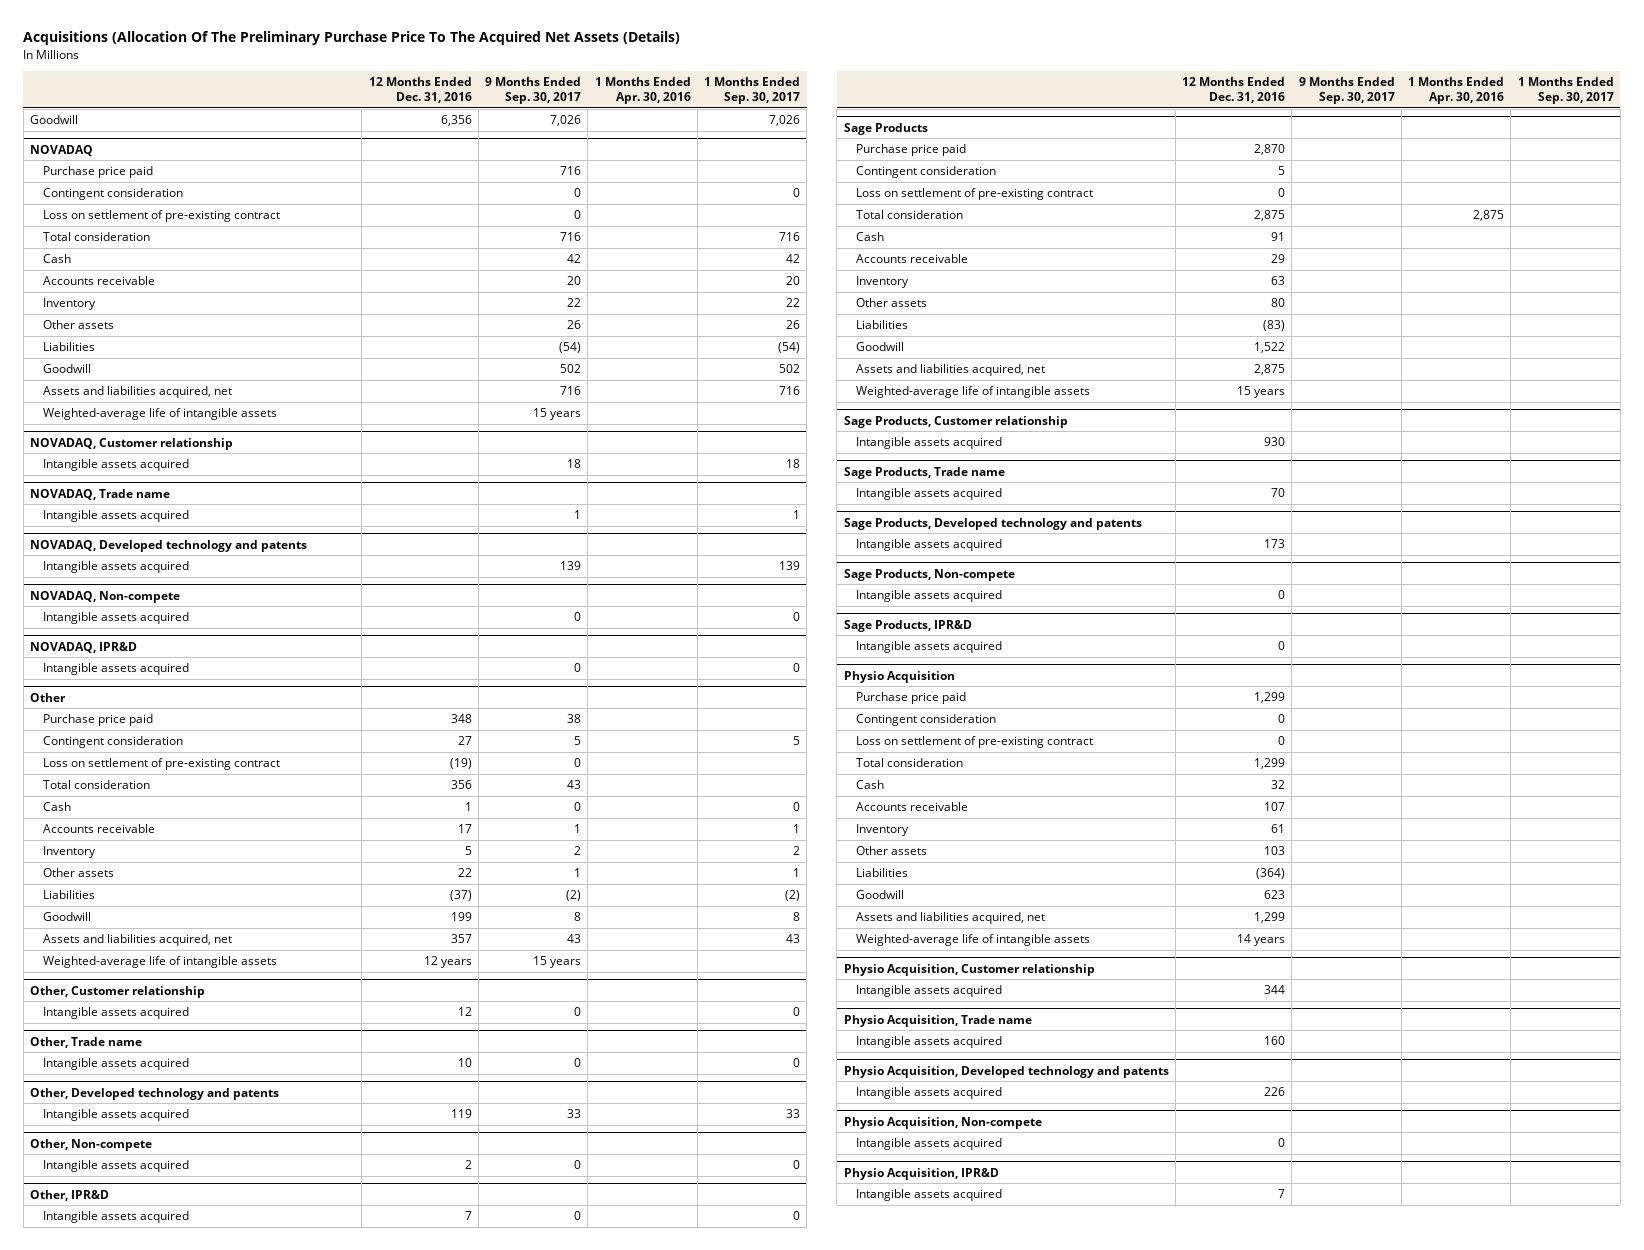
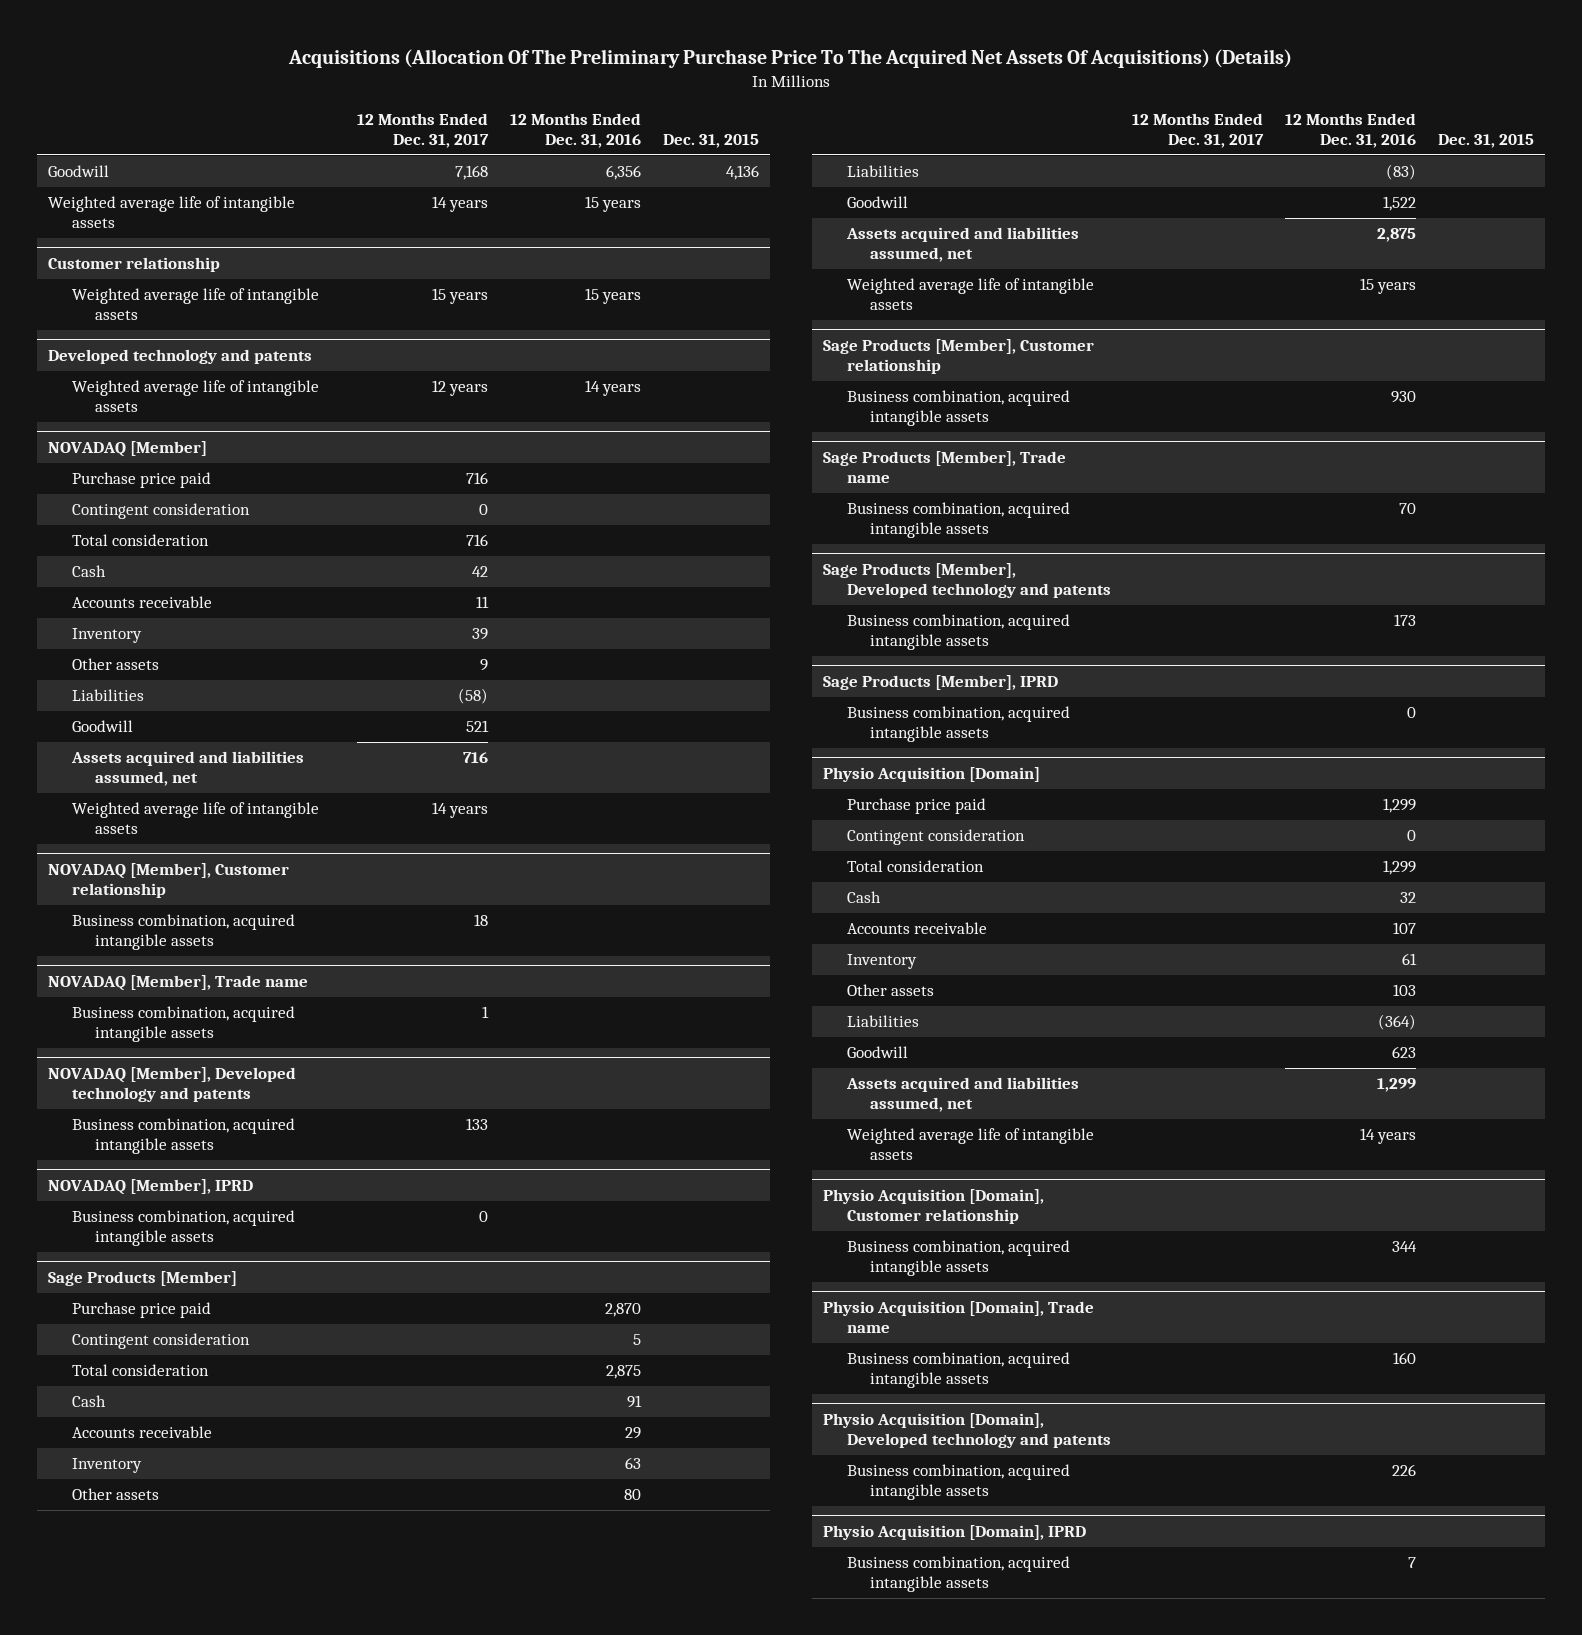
[23,31,681,46] Acquisitions (Allocation Of The Preliminary Purchase Price To The Acquired Net Assets (Details) -> [288,48,1293,68] Acquisitions (Allocation Of The Preliminary Purchase Price To The Acquired Net Assets Of Acquisitions) (Details)
[485,76,582,105] 9 Months Ended Sep. 30, 2017 -> none
[594,76,691,105] 1 Months Ended Apr. 30, 2016 -> none
[704,76,801,105] 1 Months Ended Sep. 30, 2017 -> none
none -> [357,113,490,149] 12 Months Ended Dec. 31, 2017
none -> [662,134,759,149] Dec. 31, 2015
none -> [48,196,296,229] Weighted average life of intangible assets
none -> [48,257,221,273] Customer relationship
none -> [71,288,319,321] Weighted average life of intangible assets
none -> [48,349,313,365] Developed technology and patents
none -> [71,380,319,413] Weighted average life of intangible assets
[30,144,94,156] NOVADAQ -> [48,441,208,458] NOVADAQ [Member]
[42,210,280,223] Loss on settlement of pre-existing contract -> none
[30,590,181,603] NOVADAQ, Non-compete -> none
[30,641,138,653] NOVADAQ, IPR&D -> none
[42,663,189,676] Intangible assets acquired -> none
[30,692,67,702] Other -> none
[42,714,153,727] Purchase price paid -> none
[42,736,183,749] Contingent consideration -> none
[42,758,280,771] Loss on settlement of pre-existing contract -> none
[42,780,150,790] Total consideration -> none
[42,802,71,812] Cash -> none
[42,824,155,834] Accounts receivable -> none
[42,846,96,859] Inventory -> none
[42,868,114,878] Other assets -> none
[42,890,95,900] Liabilities -> none
[42,912,91,922] Goodwill -> none
[42,934,232,947] Assets and liabilities acquired, net -> none
[42,956,277,969] Weighted-average life of intangible assets -> none
[30,985,206,998] Other, Customer relationship -> none
[42,1007,189,1020] Intangible assets acquired -> none
[30,1036,143,1048] Other, Trade name -> none
[42,1058,189,1071] Intangible assets acquired -> none
[30,1087,280,1100] Other, Developed technology and patents -> none
[42,1109,189,1122] Intangible assets acquired -> none
[30,1138,153,1151] Other, Non-compete -> none
[42,1160,189,1173] Intangible assets acquired -> none
[30,1189,110,1201] Other, IPR&D -> none
[42,1211,189,1224] Intangible assets acquired -> none
[42,386,232,399] Assets and liabilities acquired, net -> [70,751,304,787] Assets acquired and liabilities assumed, net
[42,408,277,421] Weighted-average life of intangible assets -> [71,802,319,835] Weighted average life of intangible assets
[30,437,234,450] NOVADAQ, Customer relationship -> [48,863,290,899] NOVADAQ [Member], Customer relationship
[42,459,189,472] Intangible assets acquired -> [71,914,295,951] Business combination, acquired intangible assets
[30,488,171,500] NOVADAQ, Trade name -> [48,975,309,992] NOVADAQ [Member], Trade name
[42,510,189,523] Intangible assets acquired -> [71,1006,295,1043] Business combination, acquired intangible assets
[30,539,308,552] NOVADAQ, Developed technology and patents -> [48,1067,297,1103] NOVADAQ [Member], Developed technology and patents
[42,561,189,574] Intangible assets acquired -> [71,1118,295,1155] Business combination, acquired intangible assets
none -> [48,1179,254,1196] NOVADAQ [Member], IPRD
[42,612,189,625] Intangible assets acquired -> [71,1210,295,1247] Business combination, acquired intangible assets
[843,122,928,135] Sage Products -> [48,1271,238,1287] Sage Products [Member]
[856,188,1094,201] Loss on settlement of pre-existing contract -> none
[843,568,1015,581] Sage Products, Non-compete -> none
[843,619,972,632] Sage Products, IPR&D -> none
[856,641,1003,654] Intangible assets acquired -> none
[856,364,1046,377] Assets and liabilities acquired, net -> [845,227,1079,263] Assets acquired and liabilities assumed, net
[856,386,1091,399] Weighted-average life of intangible assets -> [846,278,1094,311] Weighted average life of intangible assets
[843,415,1068,428] Sage Products, Customer relationship -> [823,339,1095,375] Sage Products [Member], Customer relationship
[856,437,1003,450] Intangible assets acquired -> [846,390,1070,427] Business combination, acquired intangible assets
[843,466,1005,479] Sage Products, Trade name -> [823,451,1067,484] Sage Products [Member], Trade name
[856,488,1003,501] Intangible assets acquired -> [846,502,1070,539] Business combination, acquired intangible assets
[843,517,1142,530] Sage Products, Developed technology and patents -> [823,563,1111,599] Sage Products [Member], Developed technology and patents
[856,539,1003,552] Intangible assets acquired -> [846,614,1070,651] Business combination, acquired intangible assets
none -> [823,675,1059,691] Sage Products [Member], IPRD
[856,590,1003,603] Intangible assets acquired -> [846,706,1070,743] Business combination, acquired intangible assets
[843,670,955,683] Physio Acquisition -> [823,767,1041,783] Physio Acquisition [Domain]
[856,736,1094,749] Loss on settlement of pre-existing contract -> none
[843,1116,1042,1129] Physio Acquisition, Non-compete -> none
[843,1167,999,1180] Physio Acquisition, IPR&D -> none
[856,1189,1003,1202] Intangible assets acquired -> none
[856,912,1046,925] Assets and liabilities acquired, net -> [845,1077,1079,1113] Assets acquired and liabilities assumed, net
[856,934,1091,947] Weighted-average life of intangible assets -> [846,1128,1094,1161] Weighted average life of intangible assets
[843,963,1095,976] Physio Acquisition, Customer relationship -> [823,1189,1045,1225] Physio Acquisition [Domain], Customer relationship
[856,985,1003,998] Intangible assets acquired -> [846,1240,1070,1277] Business combination, acquired intangible assets
[843,1014,1032,1027] Physio Acquisition, Trade name -> [823,1301,1095,1334] Physio Acquisition [Domain], Trade name
[856,1036,1003,1049] Intangible assets acquired -> [846,1352,1070,1389] Business combination, acquired intangible assets
[843,1065,1169,1078] Physio Acquisition, Developed technology and patents -> [823,1413,1111,1449] Physio Acquisition [Domain], Developed technology and patents
[856,1087,1003,1100] Intangible assets acquired -> [846,1464,1070,1501] Business combination, acquired intangible assets
none -> [823,1525,1087,1541] Physio Acquisition [Domain], IPRD
[856,1138,1003,1151] Intangible assets acquired -> [846,1556,1070,1593] Business combination, acquired intangible assets
[1278,1138,1286,1148] 0 -> [1408,1557,1417,1569] 7

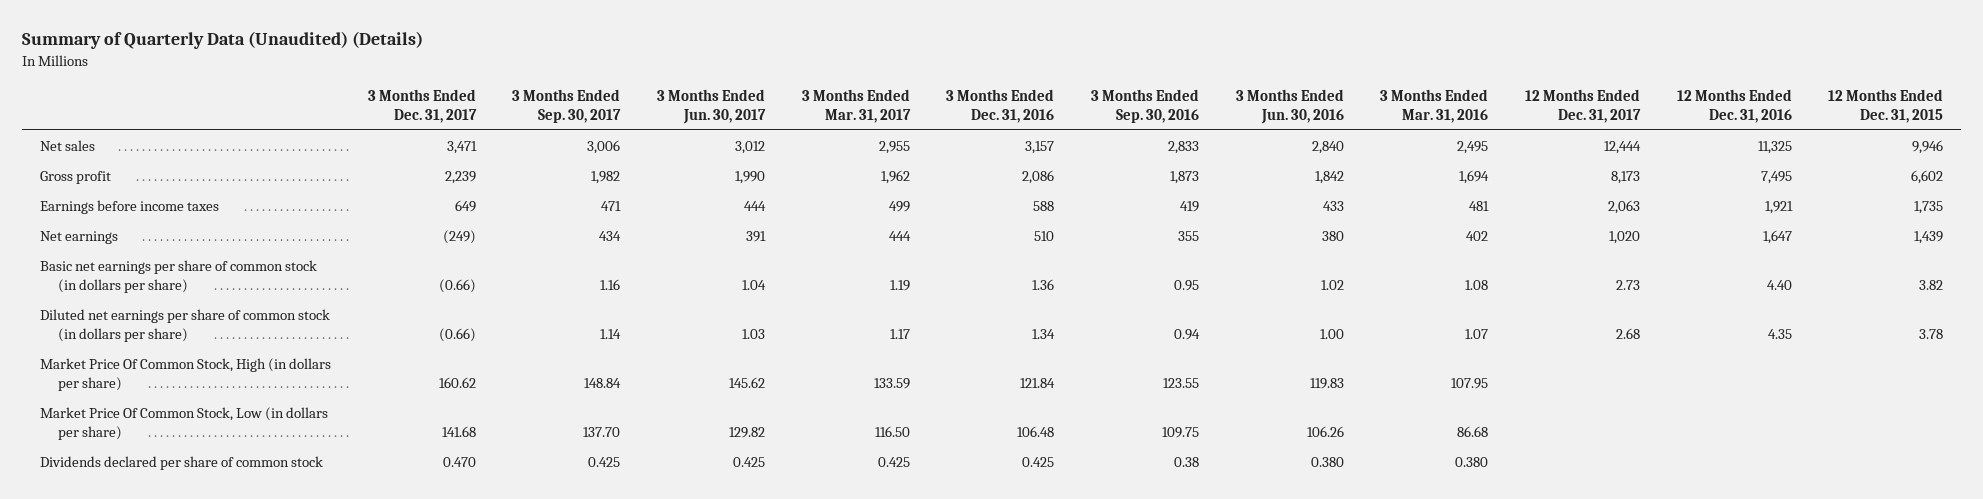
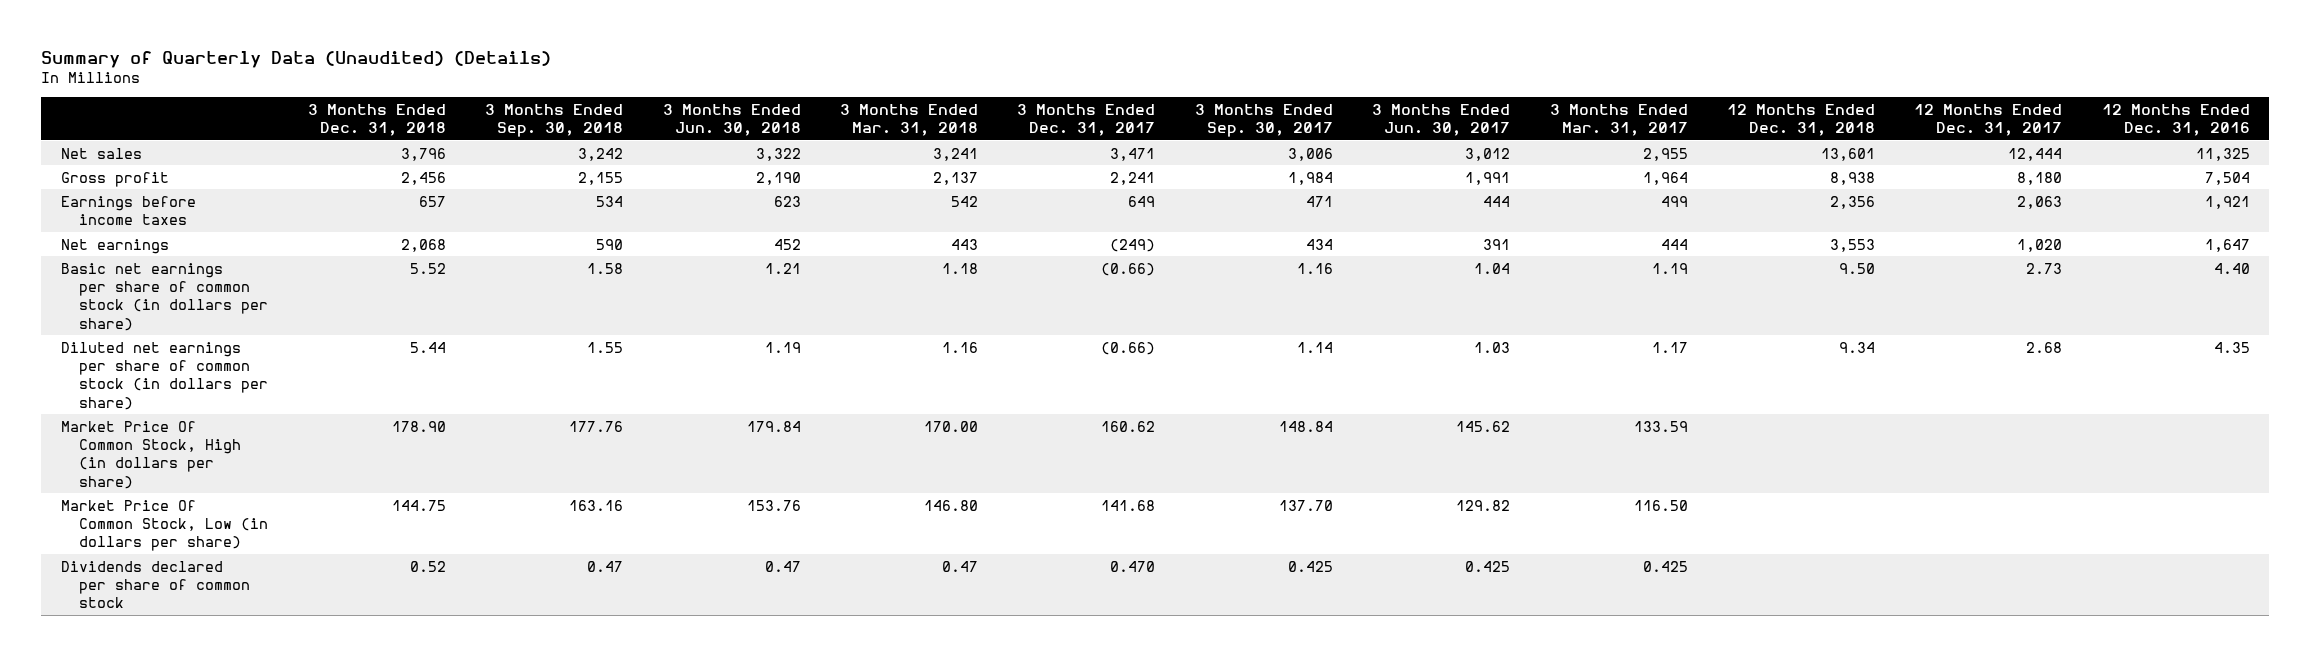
[946,88,1055,123] 3 Months Ended Dec. 31, 2016 -> none
[1090,88,1199,123] 3 Months Ended Sep. 30, 2016 -> none
[1235,88,1344,124] 3 Months Ended Jun. 30, 2016 -> none
[1380,88,1489,123] 3 Months Ended Mar. 31, 2016 -> none
[1828,88,1944,123] 12 Months Ended Dec. 31, 2015 -> none
none -> [307,103,446,137] 3 Months Ended Dec. 31, 2018
none -> [485,103,624,138] 3 Months Ended Sep. 30, 2018
none -> [662,103,801,137] 3 Months Ended Jun. 30, 2018
none -> [839,103,978,137] 3 Months Ended Mar. 31, 2018
none -> [1726,103,1875,137] 12 Months Ended Dec. 31, 2018
[444,171,476,185] 2,239 -> [1110,171,1156,185] 2,241
[591,171,621,185] 1,982 -> [1287,171,1333,185] 1,984
[734,171,765,185] 1,990 -> [1465,171,1511,185] 1,991
[880,170,910,185] 1,962 -> [1642,171,1688,185] 1,964
[1610,171,1640,185] 8,173 -> [2017,171,2063,185] 8,180
[1760,171,1792,185] 7,495 -> [2204,171,2250,185] 7,504

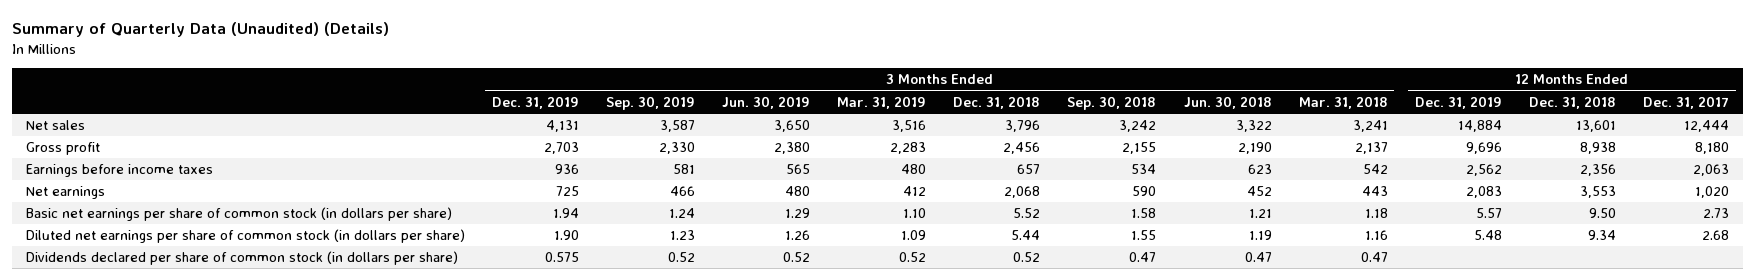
[1017,103,1156,137] 3 Months Ended Dec. 31, 2017 -> none
[1194,103,1333,138] 3 Months Ended Sep. 30, 2017 -> none
[1372,103,1511,137] 3 Months Ended Jun. 30, 2017 -> none
[1549,103,1688,137] 3 Months Ended Mar. 31, 2017 -> none
[2101,103,2250,137] 12 Months Ended Dec. 31, 2016 -> none
none -> [491,95,579,109] Dec. 31, 2019
none -> [605,95,695,110] Sep. 30, 2019
none -> [721,95,810,109] Jun. 30, 2019
none -> [837,95,927,109] Mar. 31, 2019
none -> [1414,95,1502,109] Dec. 31, 2019
[61,420,242,489] Market Price Of Common Stock, High (in dollars per share) -> none
[61,499,269,552] Market Price Of Common Stock, Low (in dollars per share) -> none
[61,560,251,609] Dividends declared per share of common stock -> [25,251,458,266] Dividends declared per share of common stock (in dollars per share)

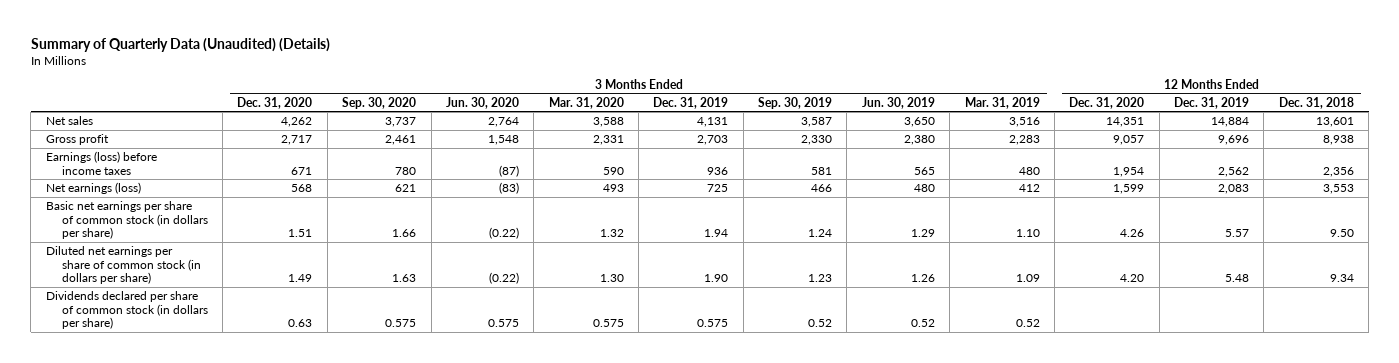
[953,95,1041,109] Dec. 31, 2018 -> none
[1067,95,1157,110] Sep. 30, 2018 -> none
[1183,95,1272,109] Jun. 30, 2018 -> none
[1298,95,1388,109] Mar. 31, 2018 -> none
[1643,95,1730,109] Dec. 31, 2017 -> none
none -> [237,96,313,109] Dec. 31, 2020
none -> [342,96,417,109] Sep. 30, 2020
none -> [445,96,519,109] Jun. 30, 2020
none -> [548,96,624,109] Mar. 31, 2020
none -> [1069,96,1145,109] Dec. 31, 2020
[25,164,213,178] Earnings before income taxes -> [45,151,157,175] Earnings (loss) before income taxes
[25,186,105,200] Net earnings -> [45,182,141,195] Net earnings (loss)

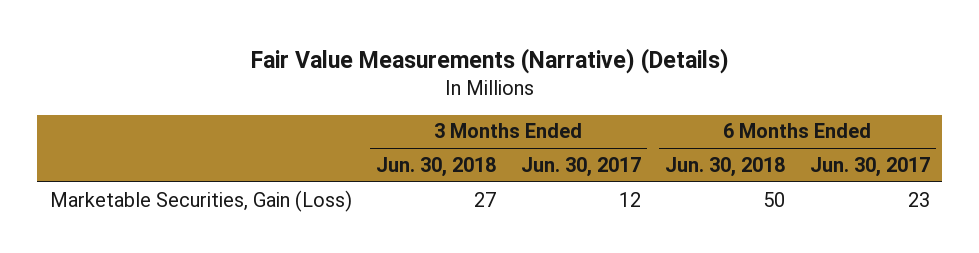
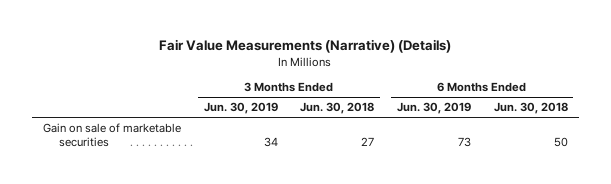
[520,156,641,177] Jun. 30, 2017 -> none
[809,156,930,177] Jun. 30, 2017 -> none
none -> [203,102,278,115] Jun. 30, 2019
none -> [396,102,471,115] Jun. 30, 2019
[49,189,352,212] Marketable Securities, Gain (Loss) -> [43,123,182,148] Gain on sale of marketable securities

